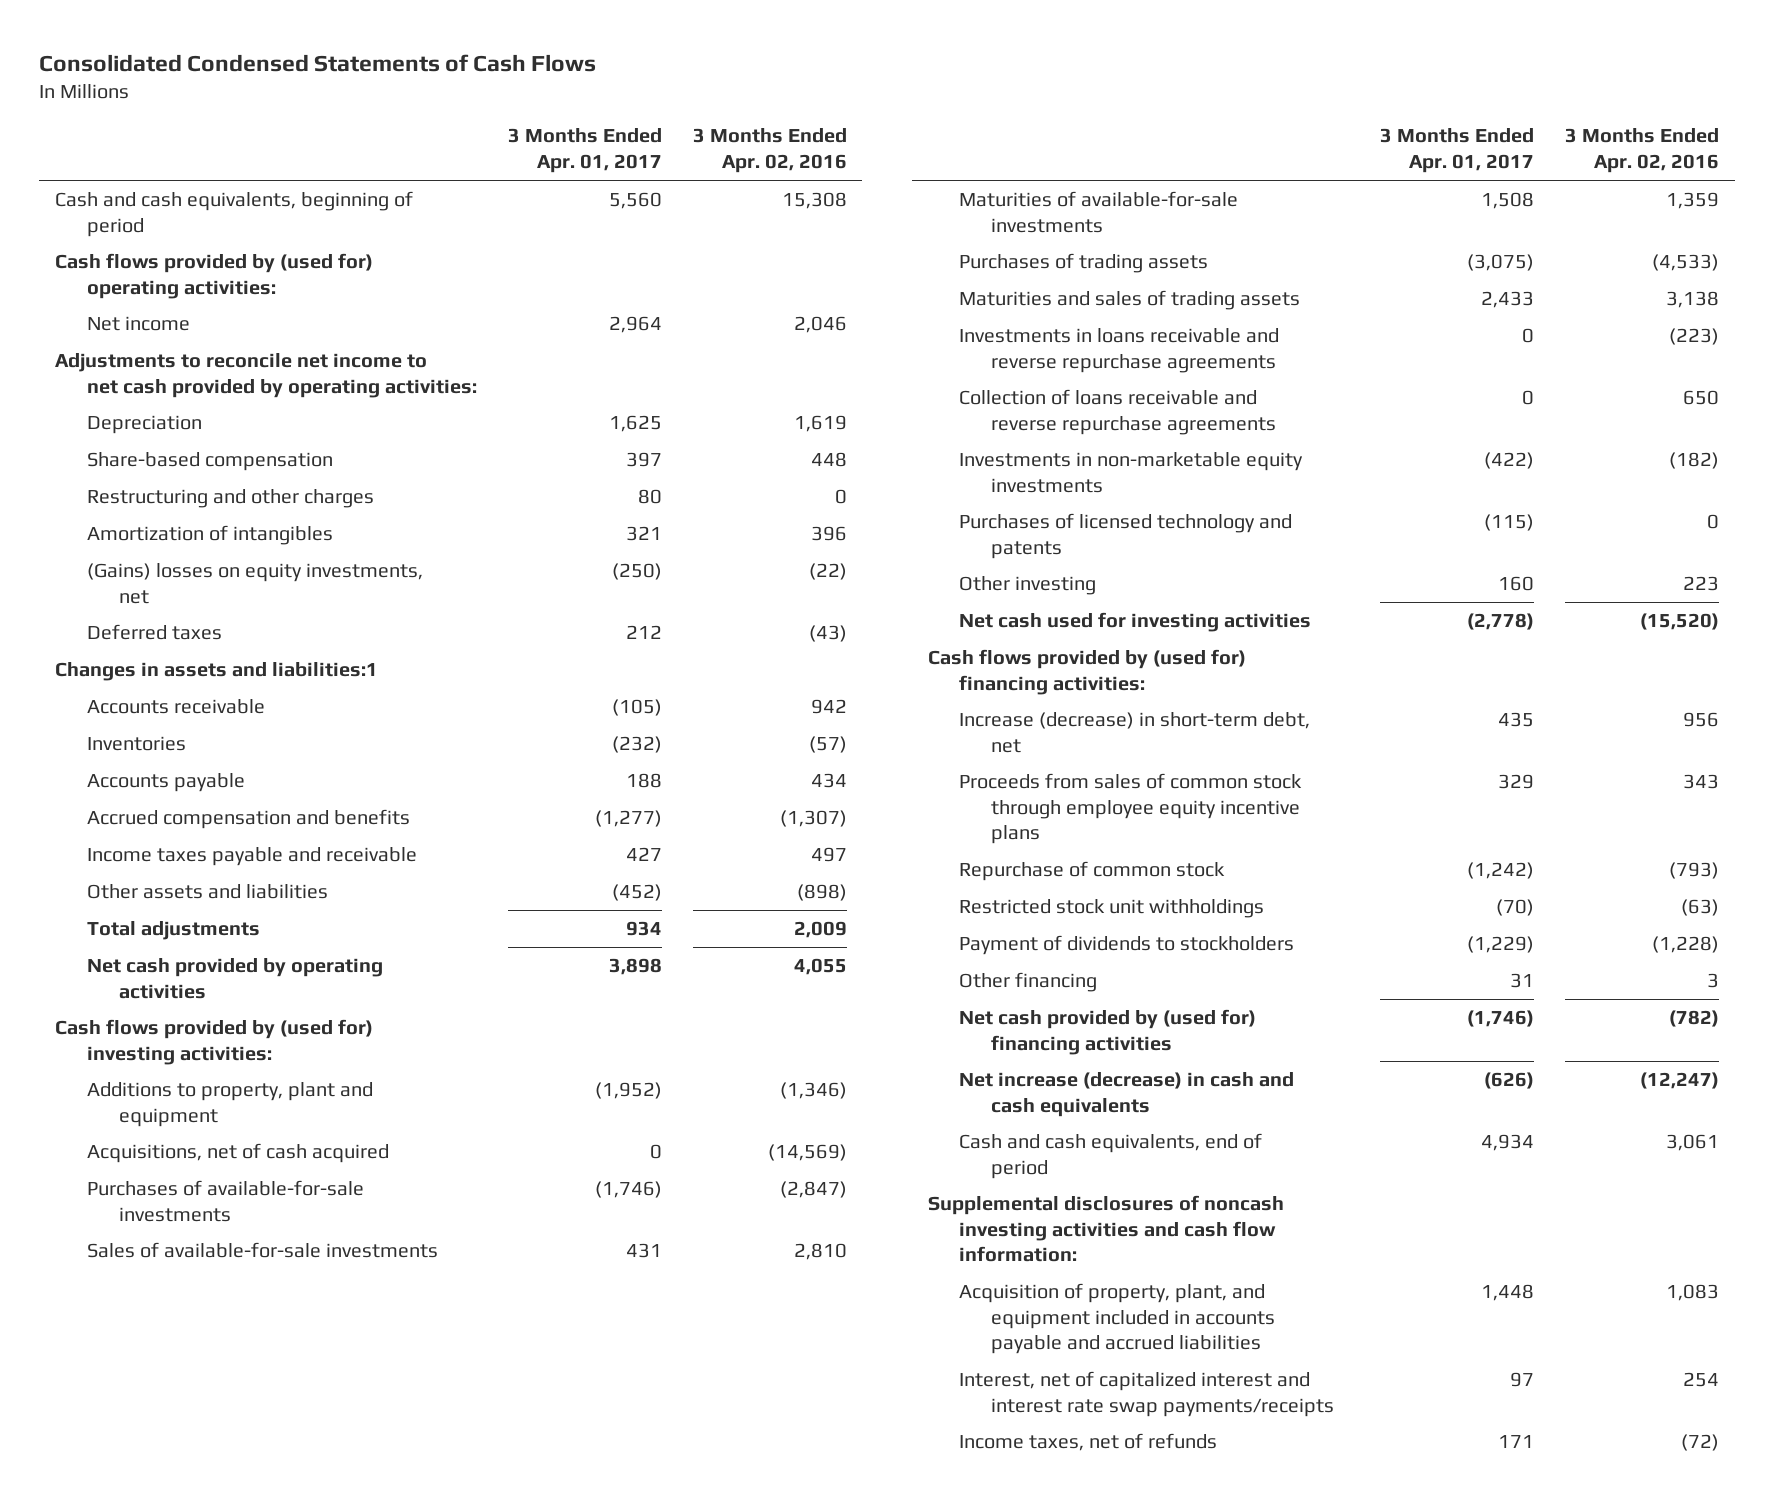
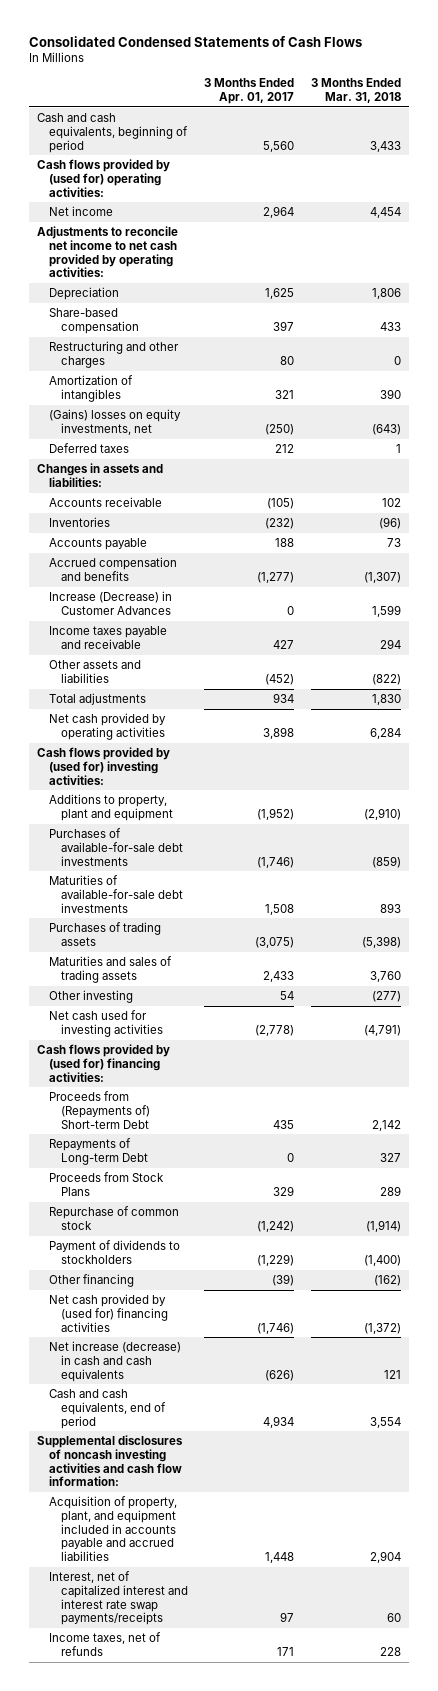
[692,128,847,174] 3 Months Ended Apr. 02, 2016 -> none
none -> [310,78,401,103] 3 Months Ended Mar. 31, 2018
[54,661,378,681] Changes in assets and liabilities:1 -> [37,462,164,487] Changes in assets and liabilities:
none -> [49,590,173,615] Increase (Decrease) in Customer Advances
[86,1142,389,1163] Acquisitions, net of cash acquired -> none
[86,1241,438,1258] Sales of available-for-sale investments -> none
[86,1179,364,1222] Purchases of available-for-sale investments -> [49,827,183,866] Purchases of available-for-sale debt investments
[959,190,1239,233] Maturities of available-for-sale investments -> [49,874,183,913] Maturities of available-for-sale debt investments
[959,327,1280,373] Investments in loans receivable and reverse repurchase agreements -> none
[959,388,1277,435] Collection of loans receivable and reverse repurchase agreements -> none
[959,451,1304,493] Investments in non-marketable equity investments -> none
[959,512,1293,559] Purchases of licensed technology and patents -> none
[1498,575,1535,591] 160 -> [280,990,295,1000] 54
[959,711,1311,753] Increase (decrease) in short-term debt, net -> [49,1090,150,1129] Proceeds from (Repayments of) Short-term Debt
none -> [49,1137,148,1165] Repayments of Long-term Debt
[959,772,1303,845] Proceeds from sales of common stock through employee equity incentive plans -> [49,1171,165,1196] Proceeds from Stock Plans
[959,898,1265,918] Restricted stock unit withholdings -> none
[1510,972,1535,988] 31 -> [272,1273,295,1286] (39)

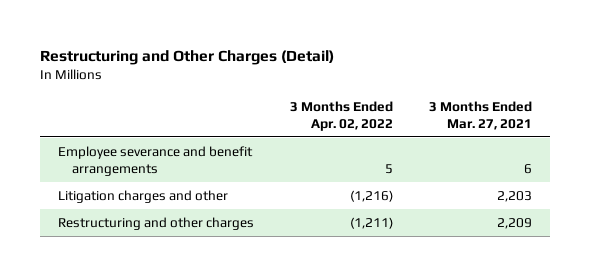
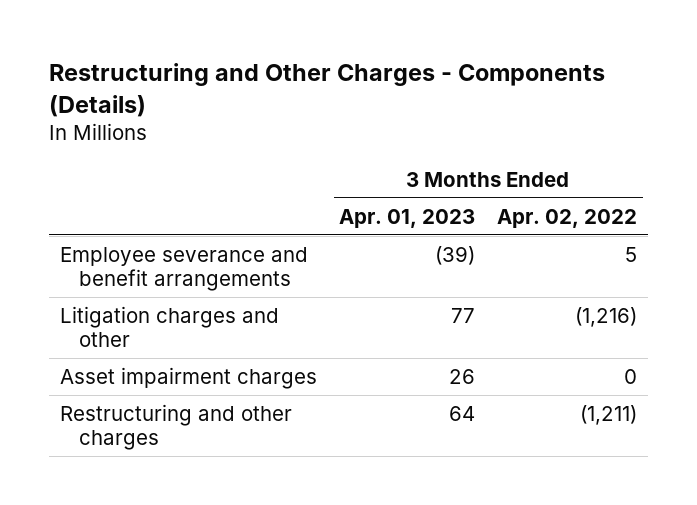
[39,49,334,65] Restructuring and Other Charges (Detail) -> [48,62,605,117] Restructuring and Other Charges - Components (Details)
[429,100,533,130] 3 Months Ended Mar. 27, 2021 -> none
none -> [339,208,476,228] Apr. 01, 2023
none -> [60,367,318,390] Asset impairment charges

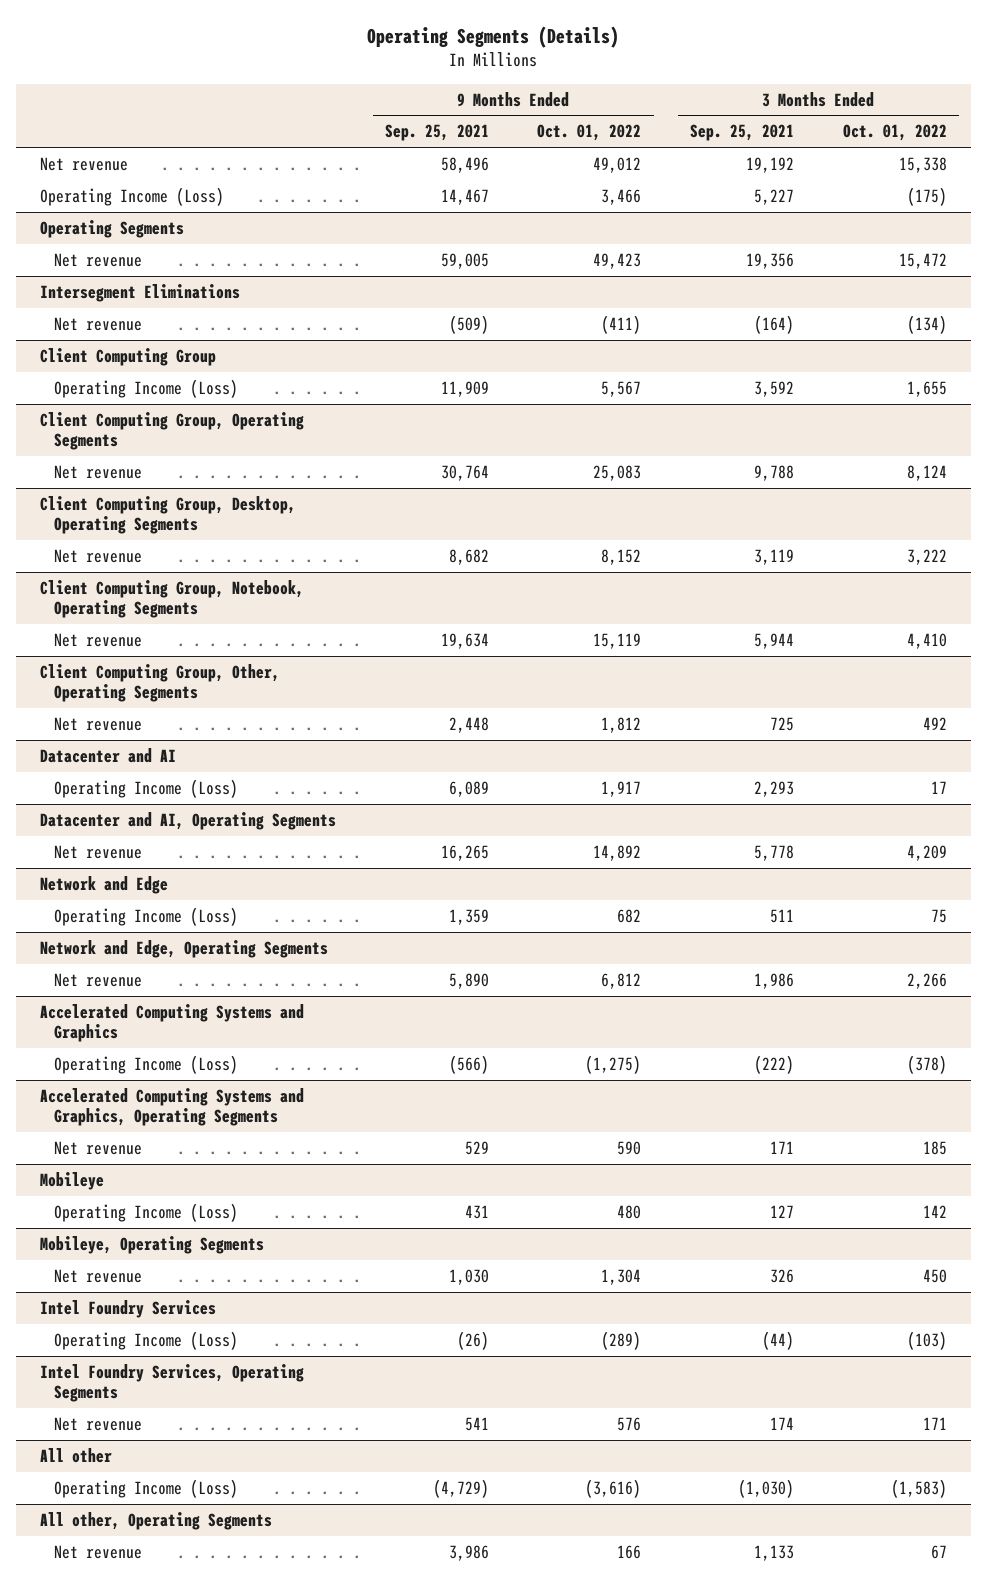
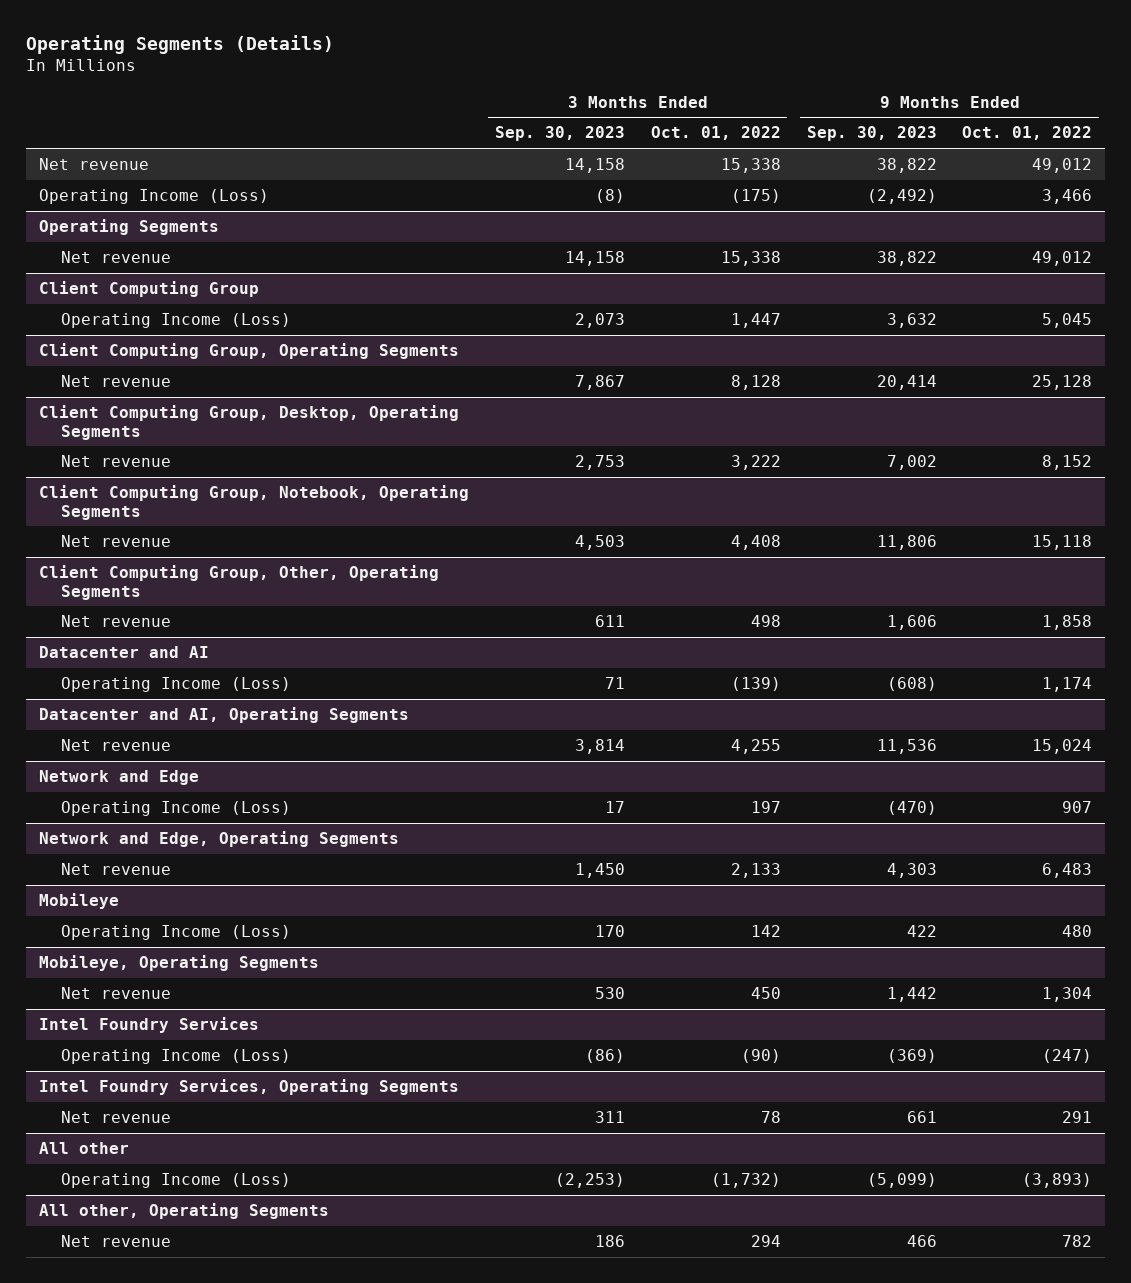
[384,124,489,142] Sep. 25, 2021 -> none
[690,124,795,142] Sep. 25, 2021 -> none
none -> [494,126,625,142] Sep. 30, 2023
none -> [806,126,937,142] Sep. 30, 2023
[40,283,241,302] Intersegment Eliminations -> none
[53,316,142,331] Net revenue -> none
[593,252,642,269] 49,423 -> [1032,251,1093,267] 49,012
[898,252,947,269] 15,472 -> [720,251,781,267] 15,338
[601,380,642,397] 5,567 -> [1042,313,1093,329] 5,045
[906,380,947,397] 1,655 -> [730,313,781,329] 1,447
[593,464,642,481] 25,083 -> [1032,375,1093,391] 25,128
[906,464,947,481] 8,124 -> [730,375,781,391] 8,128
[593,632,642,649] 15,119 -> [1032,535,1093,551] 15,118
[906,632,947,649] 4,410 -> [730,535,781,551] 4,408
[601,716,642,733] 1,812 -> [1042,615,1093,631] 1,858
[922,716,947,730] 492 -> [750,615,781,628] 498
[601,780,642,797] 1,917 -> [1042,677,1093,693] 1,174
[930,780,947,794] 17 -> [730,677,781,692] (139)
[593,844,642,861] 14,892 -> [1032,739,1093,755] 15,024
[906,844,947,861] 4,209 -> [730,739,781,755] 4,255
[617,908,642,923] 682 -> [1062,801,1093,814] 907
[930,908,947,923] 75 -> [750,801,781,814] 197
[40,1003,305,1042] Accelerated Computing Systems and Graphics -> none
[53,1054,238,1074] Operating Income (Loss) -> none
[40,1087,305,1126] Accelerated Computing Systems and Graphics, Operating Segments -> none
[53,1140,142,1155] Net revenue -> none
[601,972,642,989] 6,812 -> [1042,863,1093,879] 6,483
[906,972,947,989] 2,266 -> [730,863,781,879] 2,133
[601,1330,642,1350] (289) -> [1042,1049,1093,1064] (247)
[906,1330,947,1350] (103) -> [740,1049,781,1064] (90)
[617,1416,642,1431] 576 -> [1062,1111,1093,1124] 291
[922,1416,947,1430] 171 -> [760,1111,781,1124] 78
[585,1478,642,1498] (3,616) -> [1022,1173,1093,1189] (3,893)
[890,1478,947,1498] (1,583) -> [710,1173,781,1189] (1,732)
[617,1544,642,1559] 166 -> [1062,1235,1093,1248] 782
[930,1544,947,1559] 67 -> [750,1235,781,1248] 294

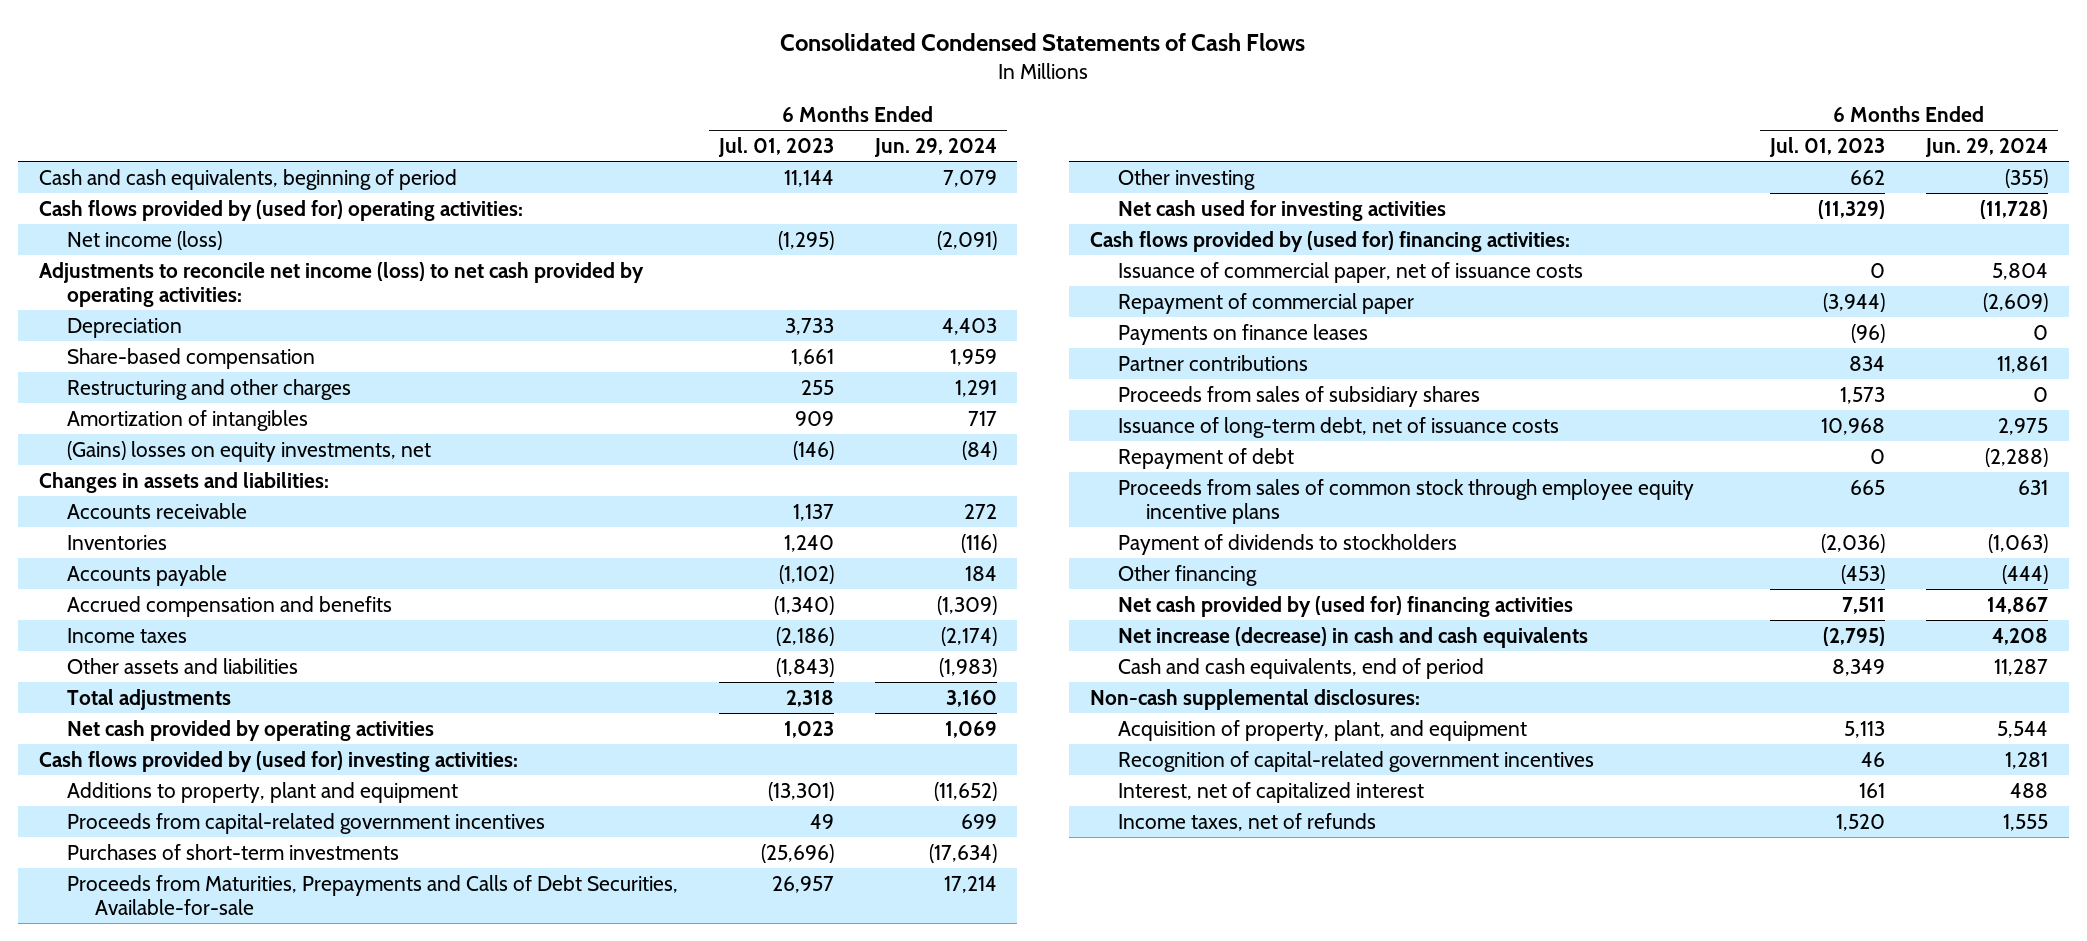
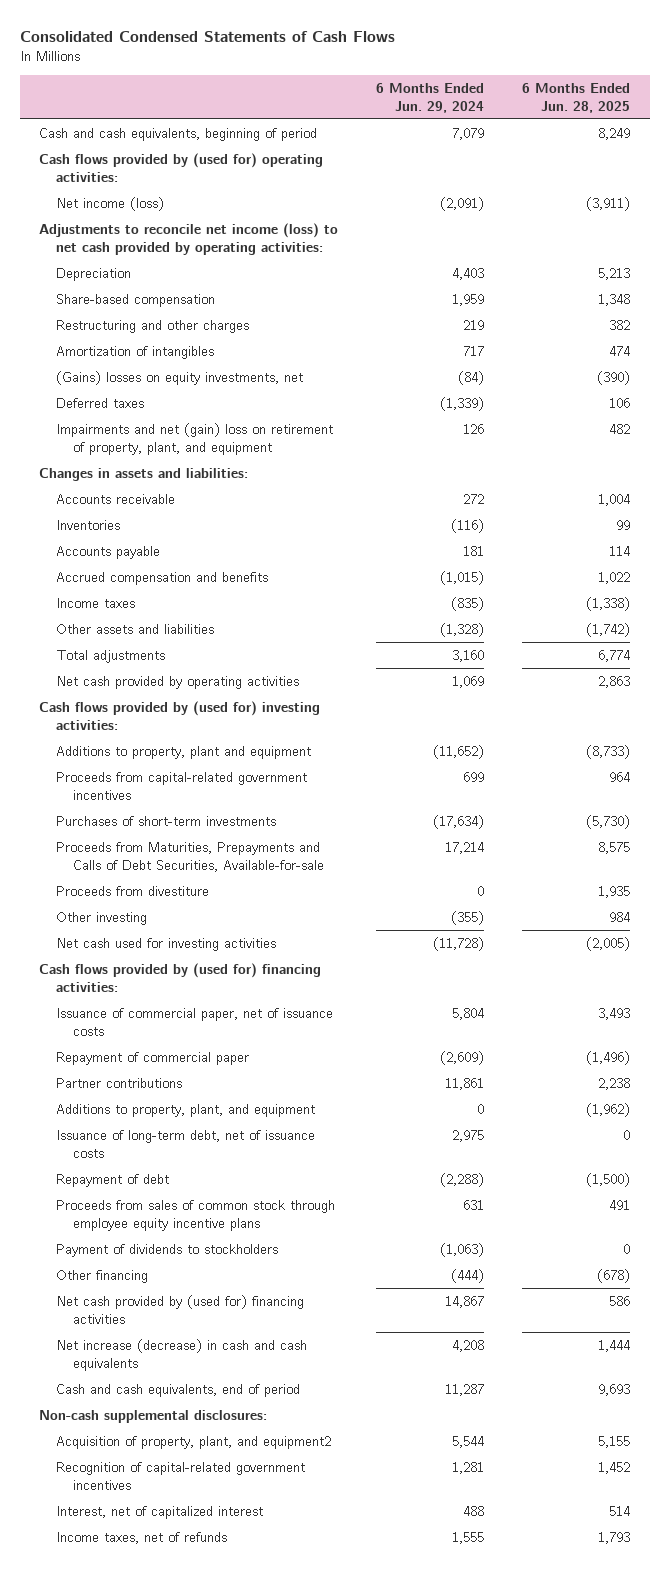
[717,136,834,157] Jul. 01, 2023 -> none
none -> [522,82,631,113] 6 Months Ended Jun. 28, 2025
[954,379,997,397] 1,291 -> [463,319,485,330] 219
none -> [55,397,144,408] Deferred taxes
none -> [55,422,333,455] Impairments and net (gain) loss on retirement of property, plant, and equipment
[964,565,997,581] 184 -> [463,545,485,556] 181
[936,595,997,615] (1,309) -> [440,570,485,585] (1,015)
[940,626,997,646] (2,174) -> [451,596,485,611] (835)
[938,657,997,677] (1,983) -> [440,622,485,637] (1,328)
none -> [55,885,209,896] Proceeds from divestiture
[1118,323,1369,345] Payments on finance leases -> none
[1118,385,1481,407] Proceeds from sales of subsidiary shares -> none
none -> [55,1103,315,1117] Additions to property, plant, and equipment
[1118,719,1528,741] Acquisition of property, plant, and equipment -> [55,1435,331,1449] Acquisition of property, plant, and equipment2

